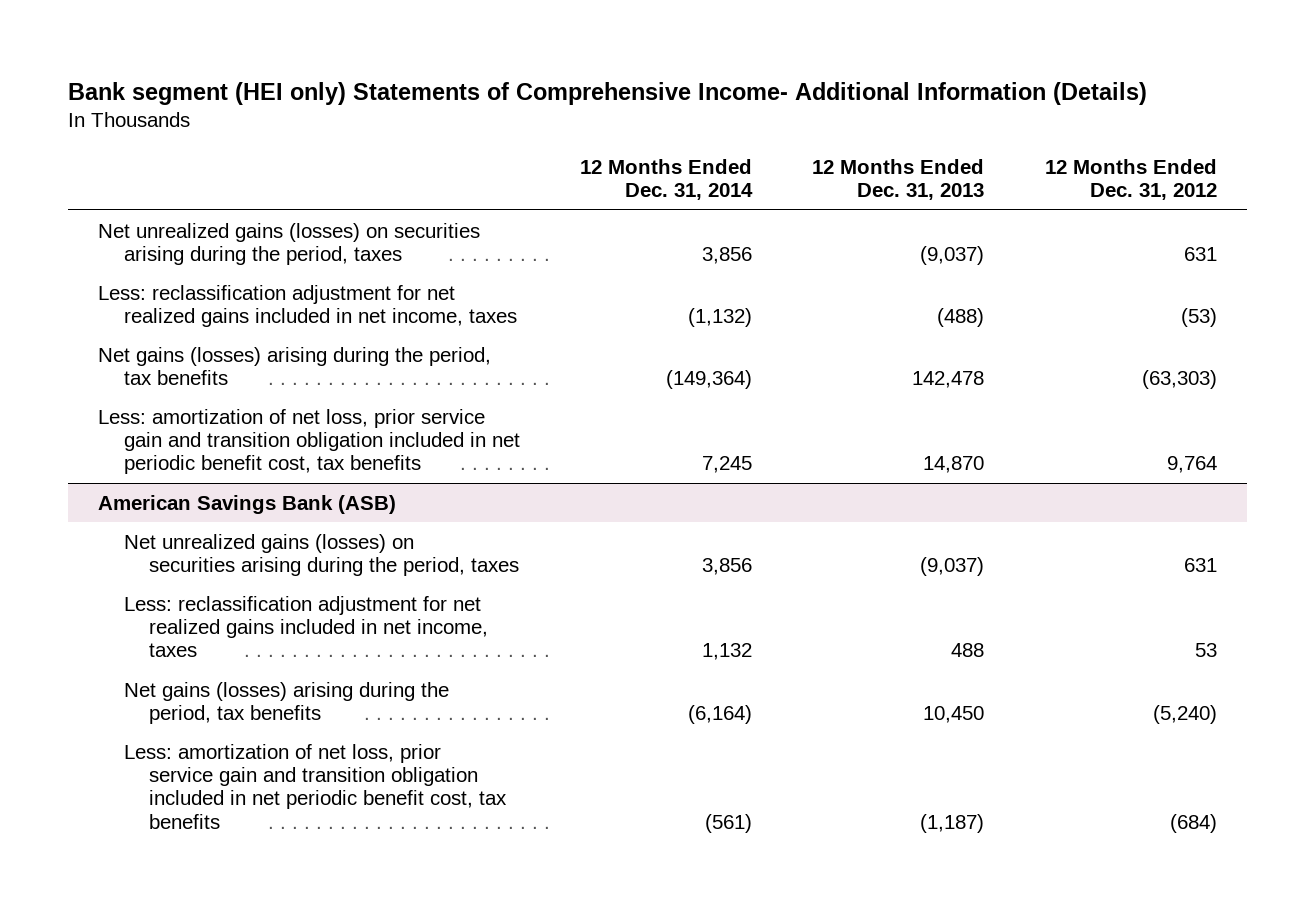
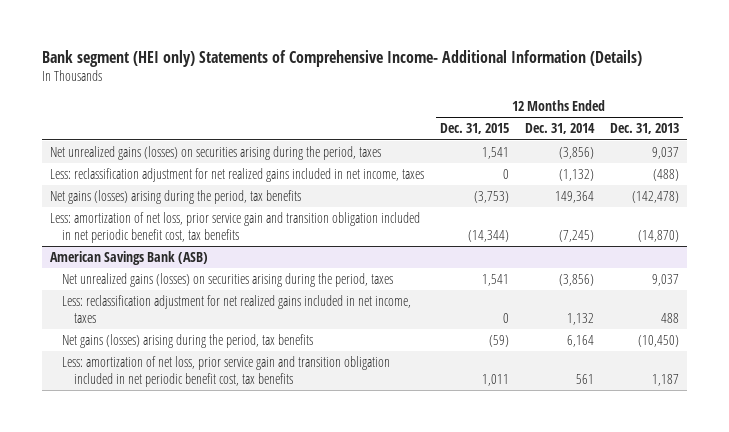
[1044,158,1217,201] 12 Months Ended Dec. 31, 2012 -> none
none -> [439,123,509,135] Dec. 31, 2015
[701,246,752,264] 3,856 -> [558,147,594,160] (3,856)
[920,245,985,265] (9,037) -> [652,147,680,160] 9,037
[665,369,752,389] (149,364) -> [554,191,594,204] 149,364
[912,370,985,388] 142,478 -> [632,191,680,204] (142,478)
[701,456,752,474] 7,245 -> [558,229,594,242] (7,245)
[923,456,985,474] 14,870 -> [638,229,680,242] (14,870)
[701,557,752,575] 3,856 -> [558,274,594,287] (3,856)
[920,556,985,576] (9,037) -> [652,274,680,287] 9,037
[687,704,752,724] (6,164) -> [566,335,594,348] 6,164
[923,705,985,723] 10,450 -> [638,335,680,348] (10,450)
[704,813,752,833] (561) -> [575,373,594,384] 561
[920,813,985,833] (1,187) -> [652,373,680,386] 1,187

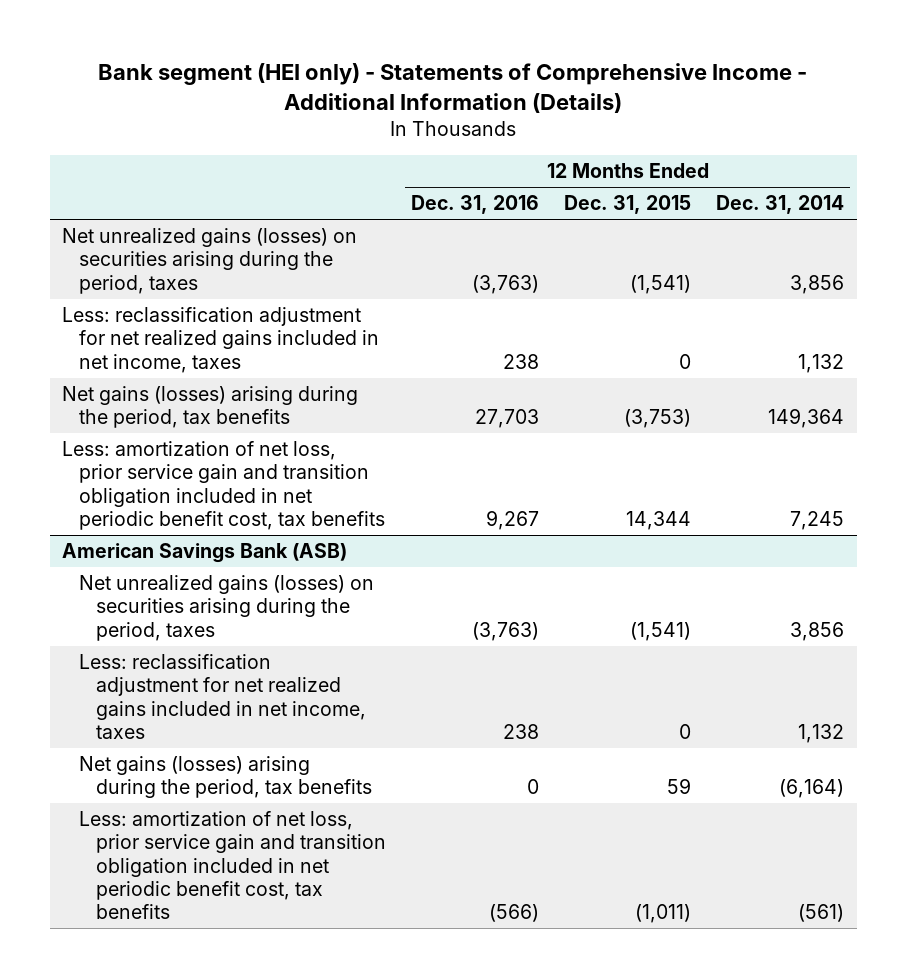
[41,49,642,67] Bank segment (HEI only) Statements of Comprehensive Income- Additional Information (Details) -> [98,62,808,113] Bank segment (HEI only) - Statements of Comprehensive Income - Additional Information (Details)
[610,123,680,135] Dec. 31, 2013 -> none
none -> [411,195,540,215] Dec. 31, 2016
[481,147,509,160] 1,541 -> [630,274,692,294] (1,541)
[558,147,594,160] (3,856) -> [790,274,845,294] 3,856
[558,169,594,182] (1,132) -> [798,353,845,373] 1,132
[467,229,509,242] (14,344) -> [626,510,692,530] 14,344
[558,229,594,242] (7,245) -> [790,510,845,530] 7,245
[481,274,509,287] 1,541 -> [630,621,692,641] (1,541)
[558,274,594,287] (3,856) -> [790,621,845,641] 3,856
[488,335,509,348] (59) -> [667,778,692,795] 59
[566,335,594,348] 6,164 -> [779,779,845,799] (6,164)
[481,373,509,386] 1,011 -> [635,904,692,924] (1,011)
[575,373,594,384] 561 -> [798,904,845,923] (561)

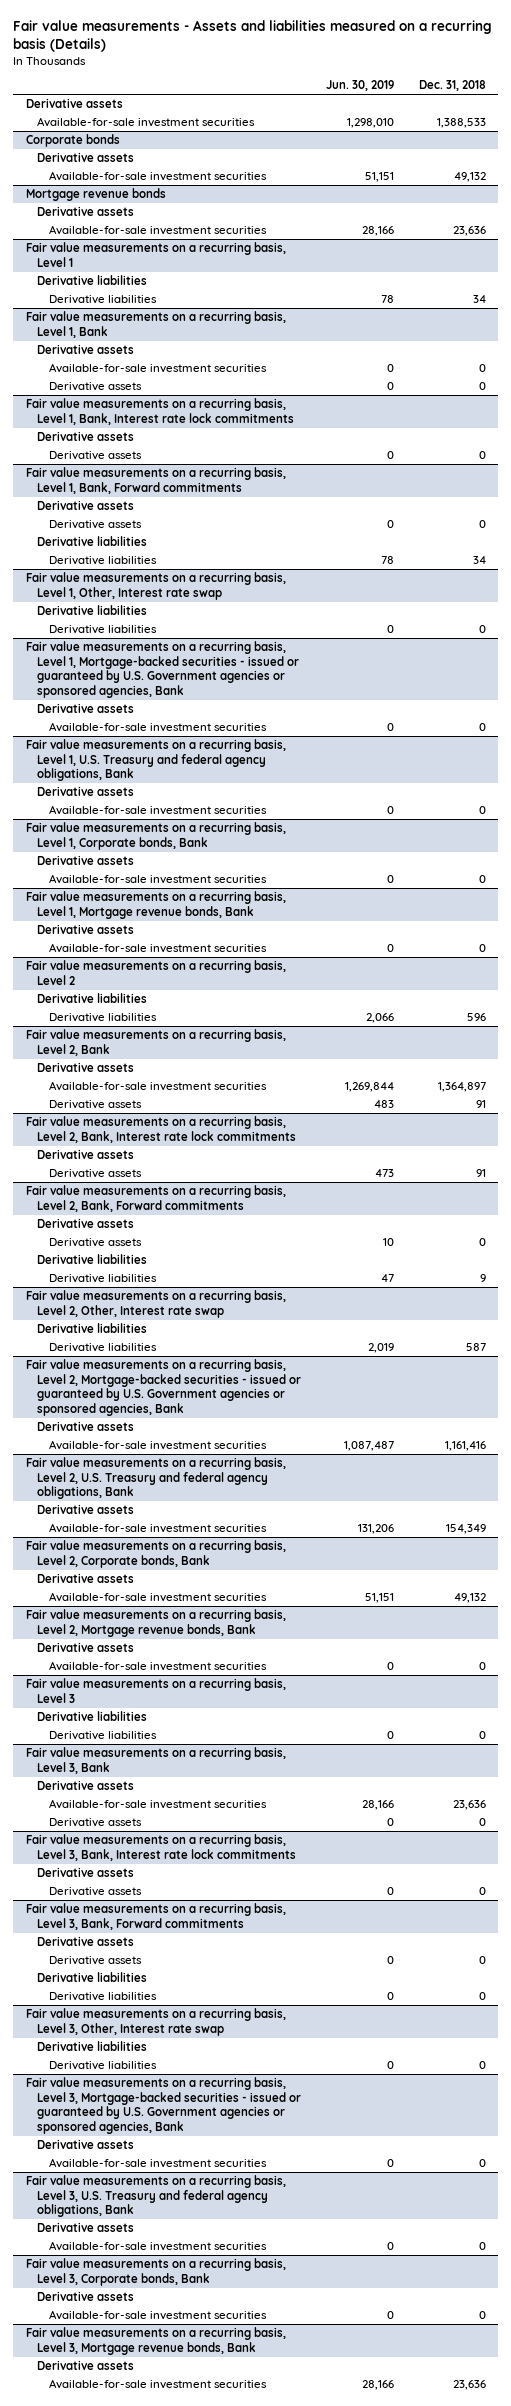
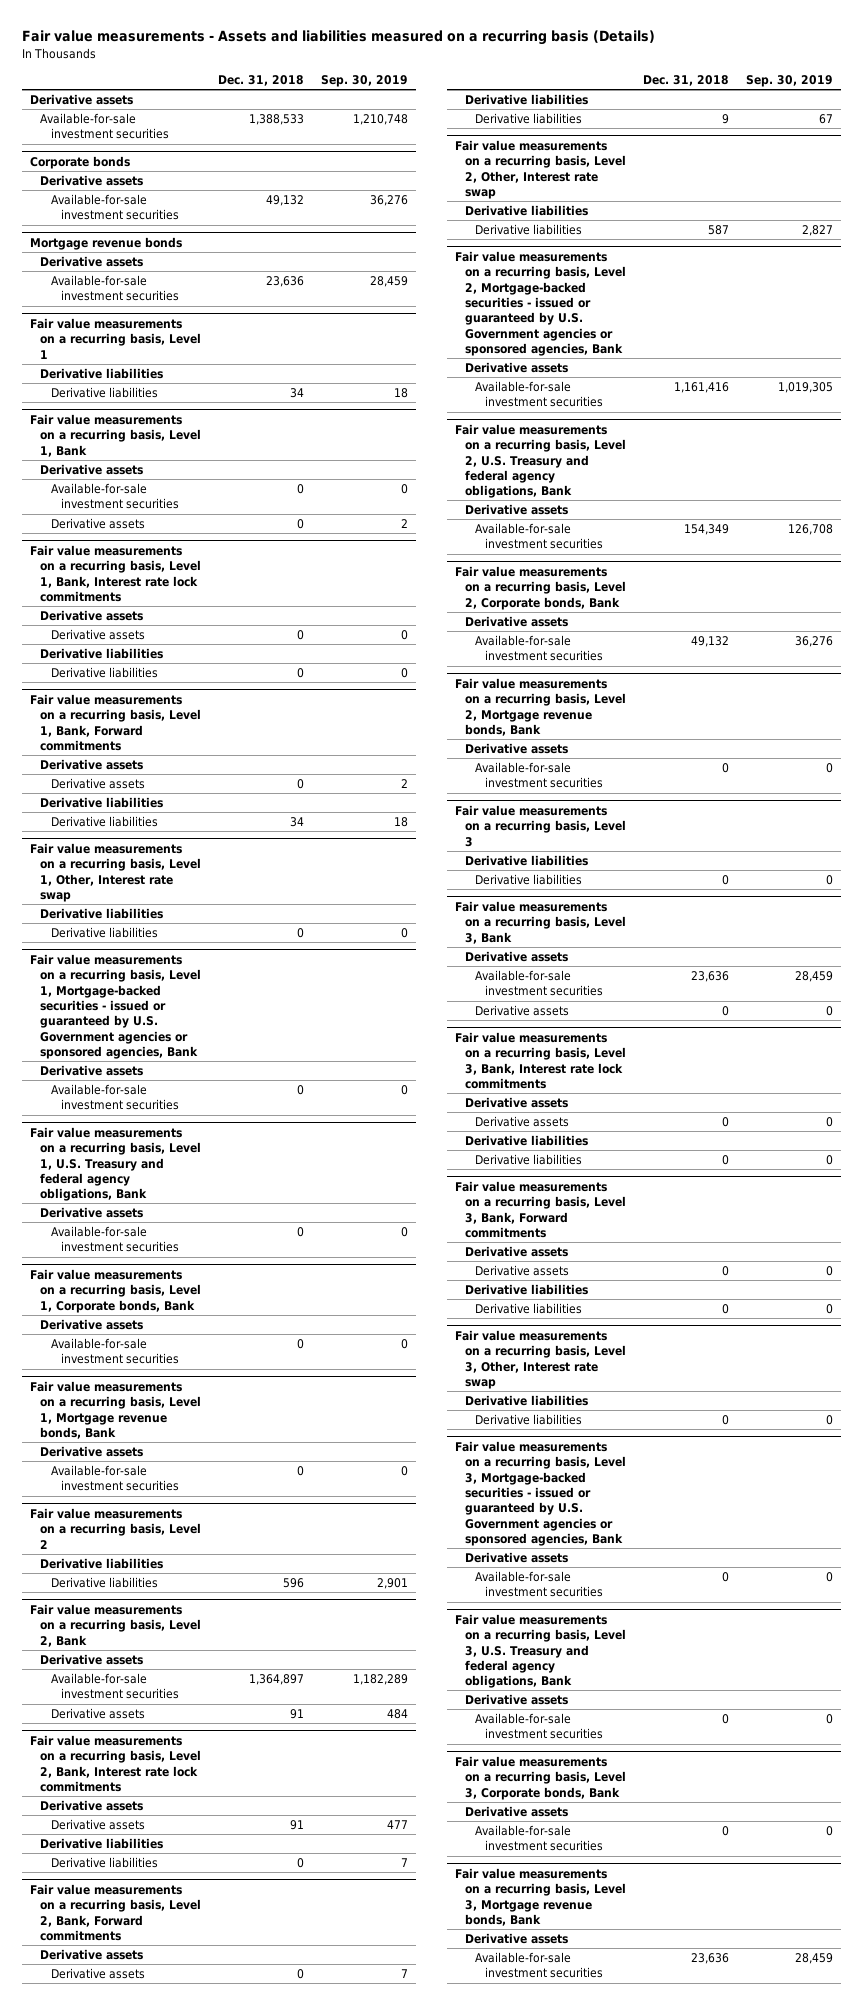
[325,80,394,92] Jun. 30, 2019 -> none
none -> [320,74,408,87] Sep. 30, 2019
none -> [40,648,164,660] Derivative liabilities
none -> [50,667,158,679] Derivative liabilities
none -> [40,1838,164,1850] Derivative liabilities
none -> [50,1857,158,1869] Derivative liabilities
none -> [465,1135,589,1147] Derivative liabilities
none -> [475,1154,583,1166] Derivative liabilities

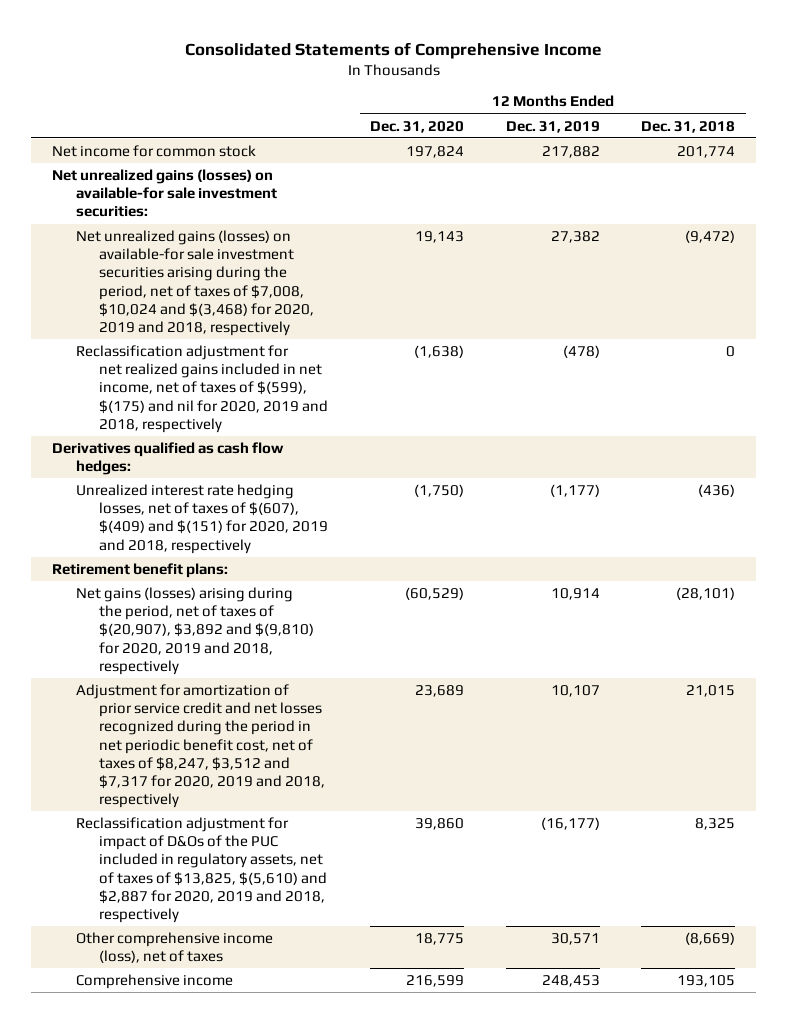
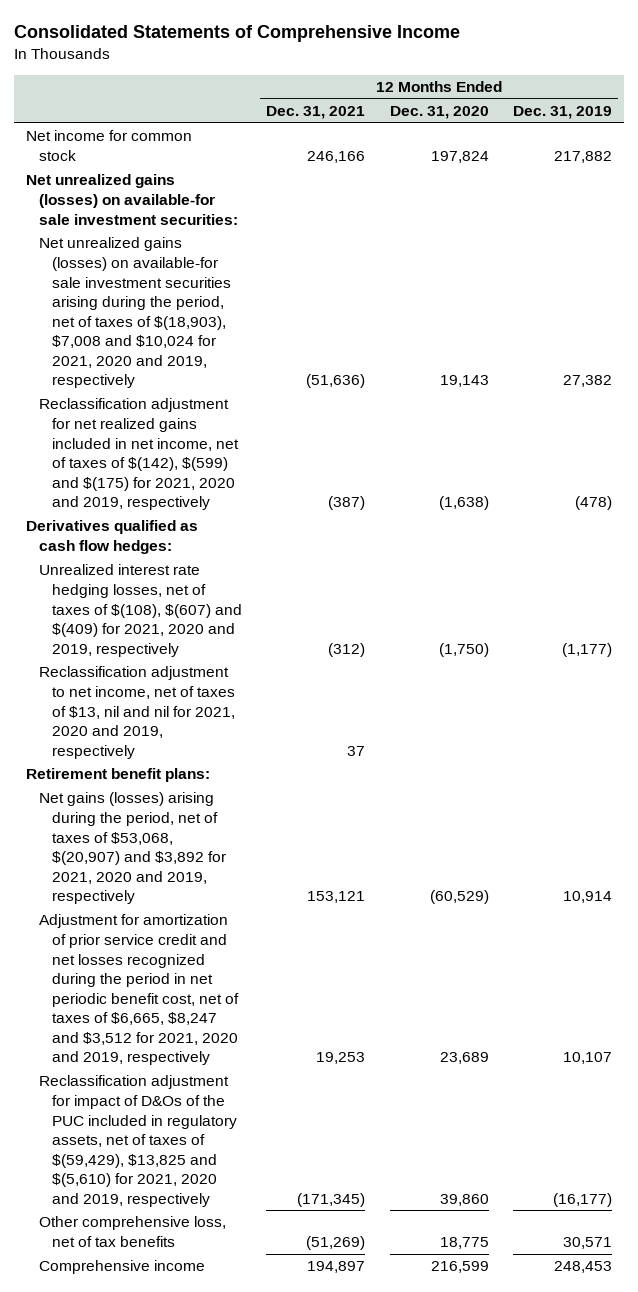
[641,120,736,133] Dec. 31, 2018 -> none
none -> [266,106,366,120] Dec. 31, 2021
[75,229,315,336] Net unrealized gains (losses) on available-for sale investment securities arising during the period, net of taxes of $7,008, $10,024 and $(3,468) for 2020, 2019 and 2018, respectively -> [39,237,232,389] Net unrealized gains (losses) on available-for sale investment securities arising during the period, net of taxes of $(18,903), $7,008 and $10,024 for 2021, 2020 and 2019, respectively
[75,344,329,433] Reclassification adjustment for net realized gains included in net income, net of taxes of $(599), $(175) and nil for 2020, 2019 and 2018, respectively -> [39,398,240,511] Reclassification adjustment for net realized gains included in net income, net of taxes of $(142), $(599) and $(175) for 2021, 2020 and 2019, respectively
[75,483,329,554] Unrealized interest rate hedging losses, net of taxes of $(607), $(409) and $(151) for 2020, 2019 and 2018, respectively -> [39,564,243,657] Unrealized interest rate hedging losses, net of taxes of $(108), $(607) and $(409) for 2021, 2020 and 2019, respectively
none -> [39,666,236,759] Reclassification adjustment to net income, net of taxes of $13, nil and nil for 2021, 2020 and 2019, respectively
[75,586,315,675] Net gains (losses) arising during the period, net of taxes of $(20,907), $3,892 and $(9,810) for 2020, 2019 and 2018, respectively -> [39,792,227,905] Net gains (losses) arising during the period, net of taxes of $53,068, $(20,907) and $3,892 for 2021, 2020 and 2019, respectively
[75,683,326,809] Adjustment for amortization of prior service credit and net losses recognized during the period in net periodic benefit cost, net of taxes of $8,247, $3,512 and $7,317 for 2020, 2019 and 2018, respectively -> [39,914,240,1066] Adjustment for amortization of prior service credit and net losses recognized during the period in net periodic benefit cost, net of taxes of $6,665, $8,247 and $3,512 for 2021, 2020 and 2019, respectively
[75,816,328,923] Reclassification adjustment for impact of D&Os of the PUC included in regulatory assets, net of taxes of $13,825, $(5,610) and $2,887 for 2020, 2019 and 2018, respectively -> [39,1075,238,1207] Reclassification adjustment for impact of D&Os of the PUC included in regulatory assets, net of taxes of $(59,429), $13,825 and $(5,610) for 2021, 2020 and 2019, respectively
[75,931,273,964] Other comprehensive income (loss), net of taxes -> [39,1216,227,1247] Other comprehensive loss, net of tax benefits

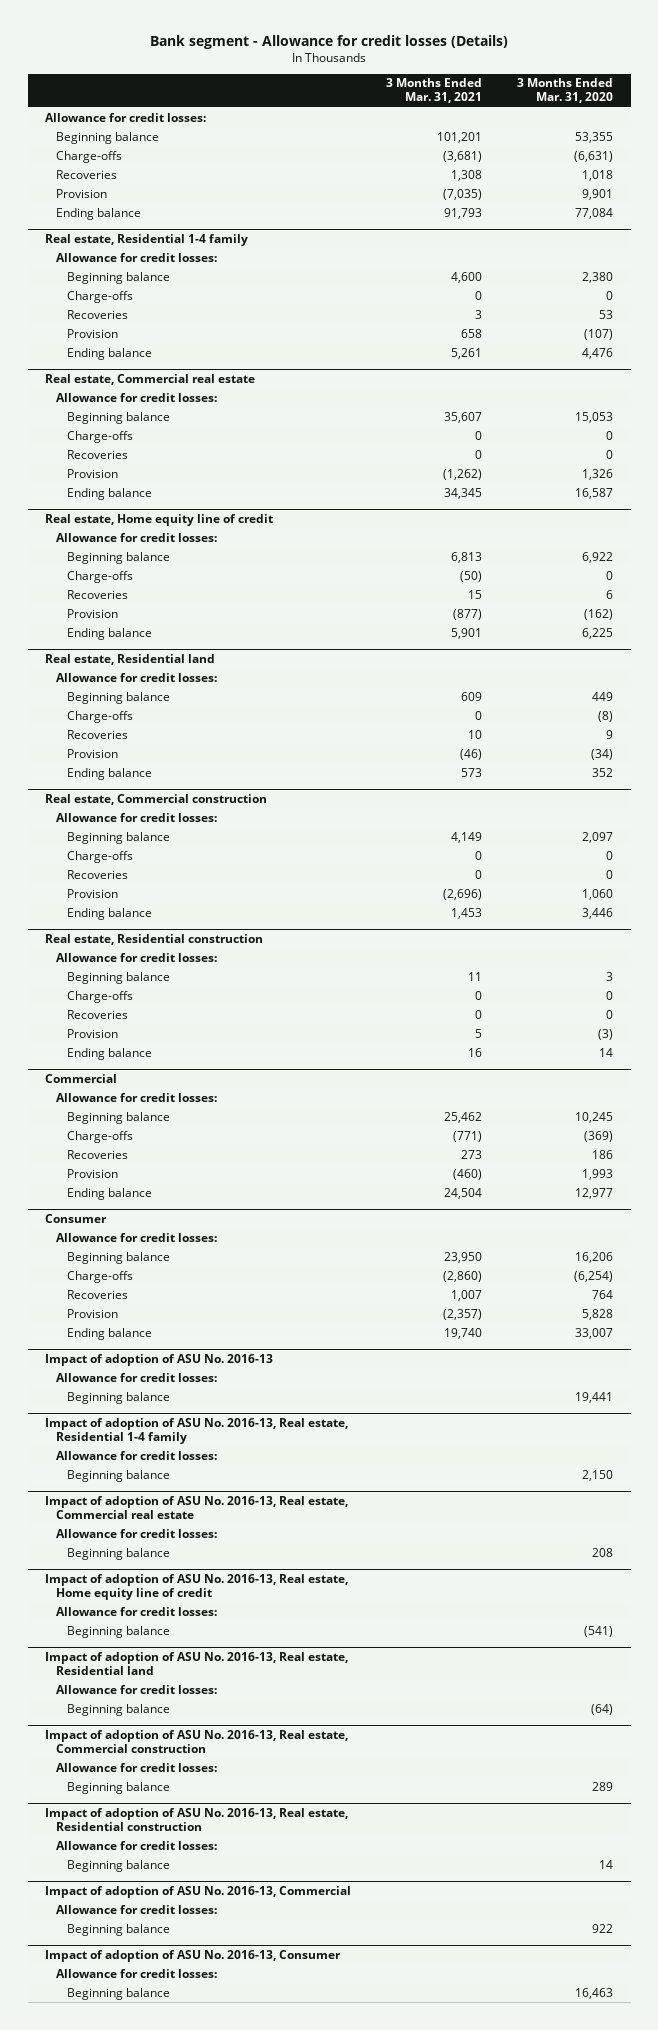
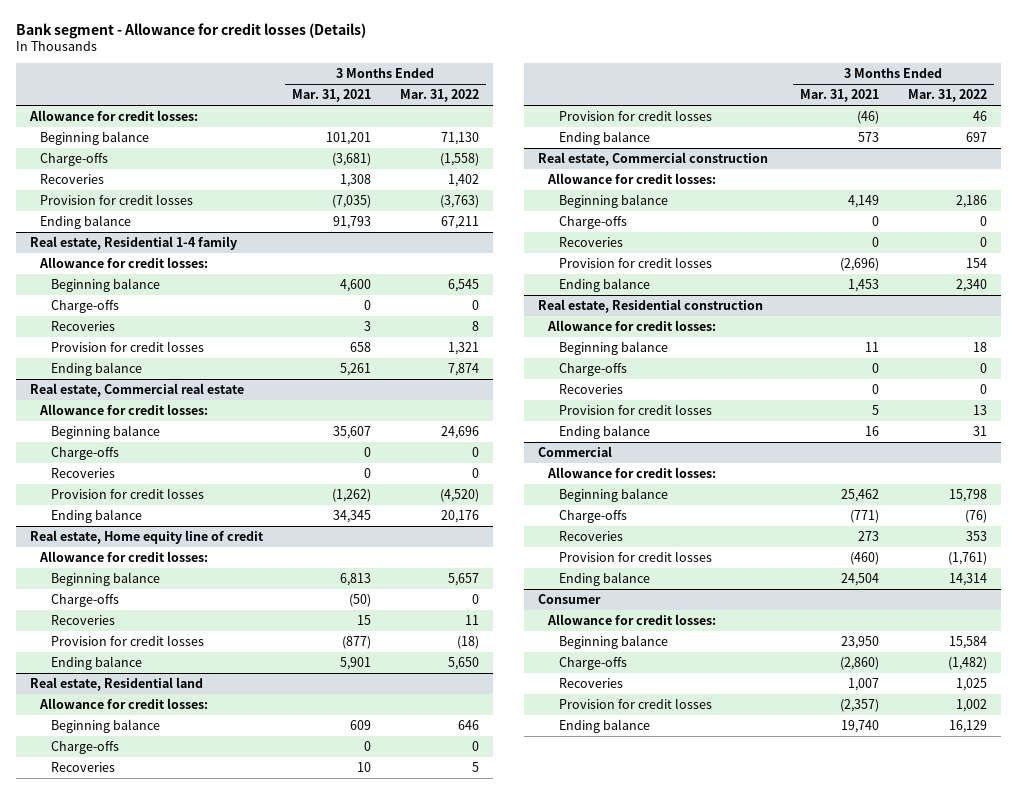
[517,78,614,104] 3 Months Ended Mar. 31, 2020 -> none
none -> [399,89,479,103] Mar. 31, 2022
[55,188,107,198] Provision -> [40,193,194,205] Provision for credit losses
[66,328,118,338] Provision -> [50,340,204,352] Provision for credit losses
[66,468,118,478] Provision -> [50,487,204,499] Provision for credit losses
[66,608,118,618] Provision -> [50,634,204,646] Provision for credit losses
[66,748,118,758] Provision -> none
none -> [558,109,712,121] Provision for credit losses
[66,888,118,898] Provision -> [558,256,712,268] Provision for credit losses
[66,1028,118,1038] Provision -> none
none -> [558,403,712,415] Provision for credit losses
[66,1168,118,1178] Provision -> none
none -> [558,550,712,562] Provision for credit losses
[66,1308,118,1318] Provision -> [558,697,712,709] Provision for credit losses
[45,1353,274,1366] Impact of adoption of ASU No. 2016-13 -> none
[55,1372,217,1382] Allowance for credit losses: -> none
[66,1391,170,1404] Beginning balance -> none
[45,1417,349,1444] Impact of adoption of ASU No. 2016-13, Real estate, Residential 1-4 family -> none
[55,1450,217,1460] Allowance for credit losses: -> none
[66,1469,170,1482] Beginning balance -> none
[45,1495,349,1519] Impact of adoption of ASU No. 2016-13, Real estate, Commercial real estate -> none
[55,1528,217,1538] Allowance for credit losses: -> none
[66,1547,170,1560] Beginning balance -> none
[45,1573,349,1600] Impact of adoption of ASU No. 2016-13, Real estate, Home equity line of credit -> none
[55,1606,217,1616] Allowance for credit losses: -> none
[66,1625,170,1638] Beginning balance -> none
[45,1651,349,1675] Impact of adoption of ASU No. 2016-13, Real estate, Residential land -> none
[55,1684,217,1694] Allowance for credit losses: -> none
[66,1703,170,1716] Beginning balance -> none
[45,1729,349,1753] Impact of adoption of ASU No. 2016-13, Real estate, Commercial construction -> none
[55,1762,217,1772] Allowance for credit losses: -> none
[66,1781,170,1794] Beginning balance -> none
[45,1807,349,1831] Impact of adoption of ASU No. 2016-13, Real estate, Residential construction -> none
[55,1840,217,1850] Allowance for credit losses: -> none
[66,1859,170,1872] Beginning balance -> none
[45,1885,352,1898] Impact of adoption of ASU No. 2016-13, Commercial -> none
[55,1904,217,1914] Allowance for credit losses: -> none
[66,1923,170,1936] Beginning balance -> none
[45,1949,342,1962] Impact of adoption of ASU No. 2016-13, Consumer -> none
[55,1968,217,1978] Allowance for credit losses: -> none
[66,1987,170,2000] Beginning balance -> none

